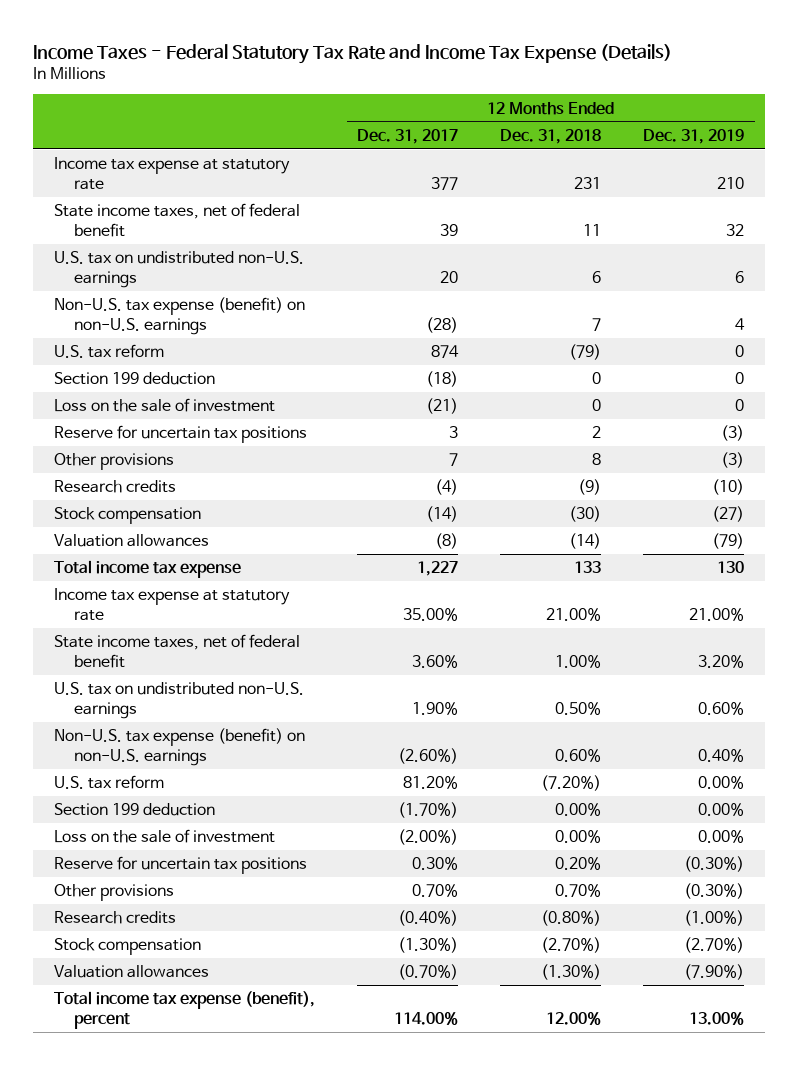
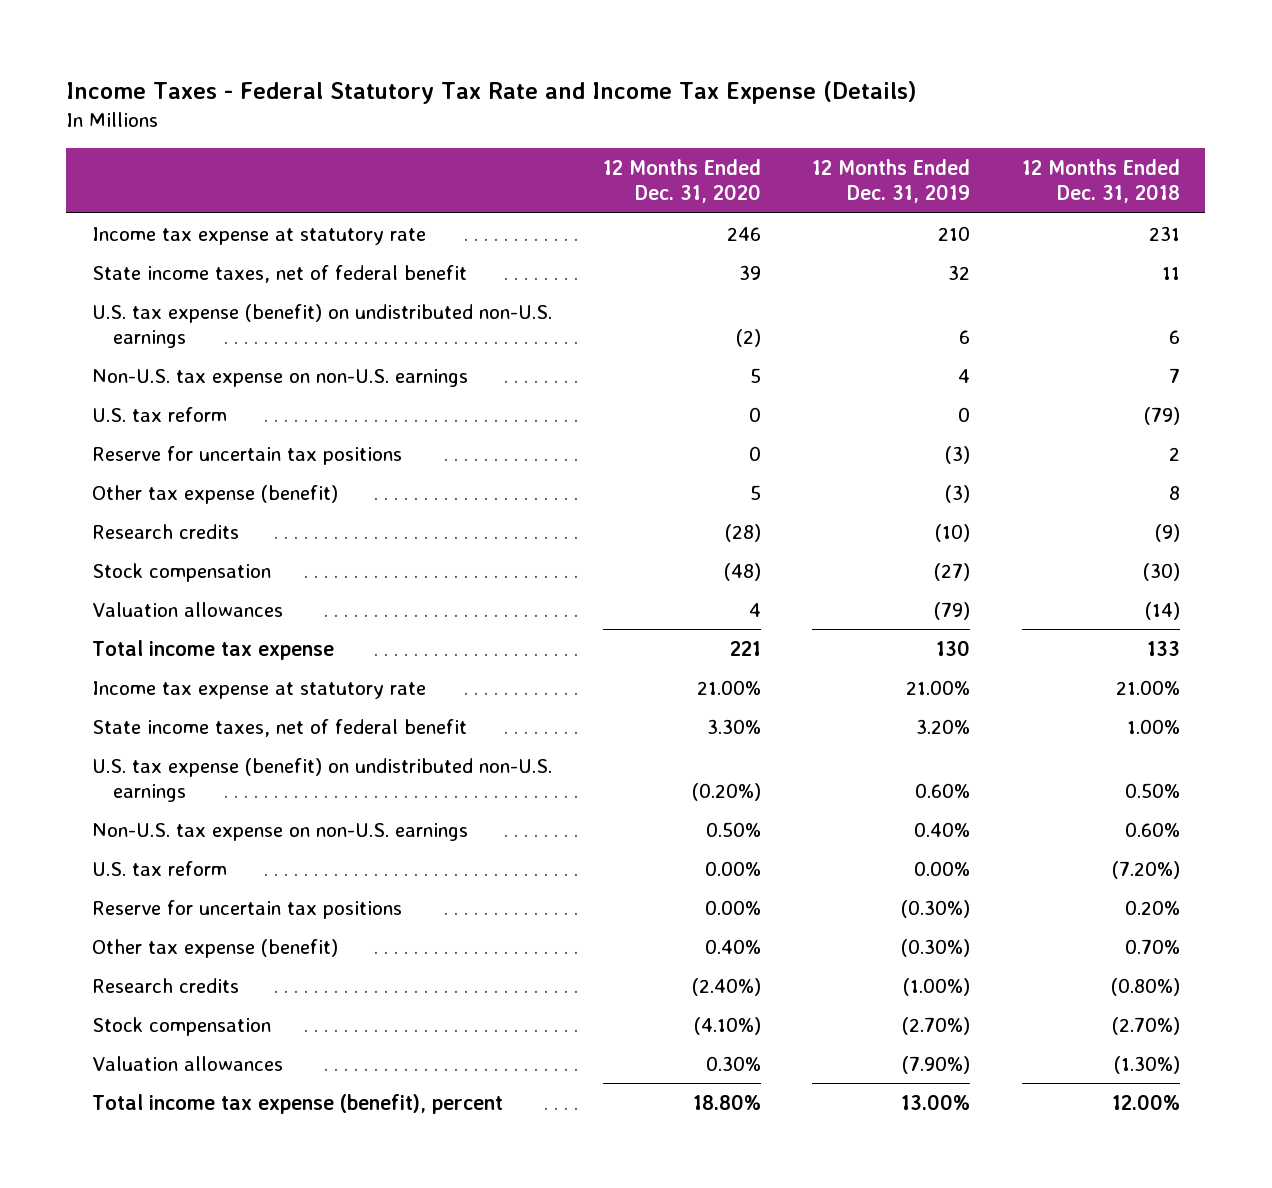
[357,128,459,144] Dec. 31, 2017 -> none
none -> [603,159,762,204] 12 Months Ended Dec. 31, 2020
[54,251,305,288] U.S. tax on undistributed non-U.S. earnings -> [91,303,552,348] U.S. tax expense (benefit) on undistributed non-U.S. earnings
[54,297,306,335] Non-U.S. tax expense (benefit) on non-U.S. earnings -> [91,368,468,387] Non-U.S. tax expense on non-U.S. earnings
[54,372,216,386] Section 199 deduction -> none
[54,398,276,413] Loss on the sale of investment -> none
[54,453,175,471] Other provisions -> [91,484,338,504] Other tax expense (benefit)
[54,682,305,719] U.S. tax on undistributed non-U.S. earnings -> [91,757,552,802] U.S. tax expense (benefit) on undistributed non-U.S. earnings
[54,728,306,766] Non-U.S. tax expense (benefit) on non-U.S. earnings -> [91,822,468,841] Non-U.S. tax expense on non-U.S. earnings
[54,803,216,817] Section 199 deduction -> none
[54,829,276,844] Loss on the sale of investment -> none
[54,884,175,902] Other provisions -> [91,938,338,958] Other tax expense (benefit)

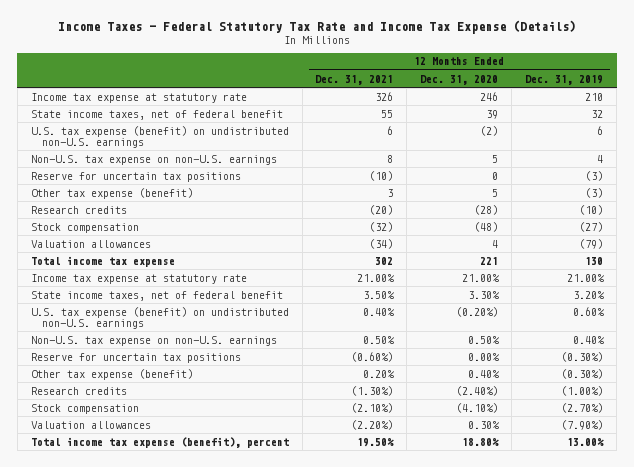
[1021,159,1180,204] 12 Months Ended Dec. 31, 2018 -> none
none -> [315,74,394,85] Dec. 31, 2021
[91,406,227,422] U.S. tax reform -> none
[91,860,227,876] U.S. tax reform -> none

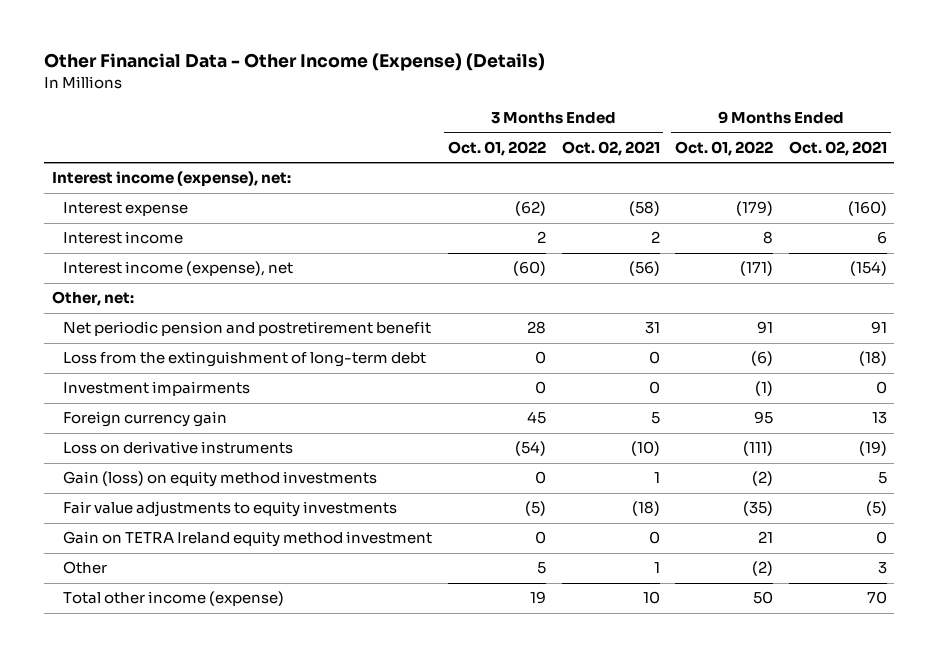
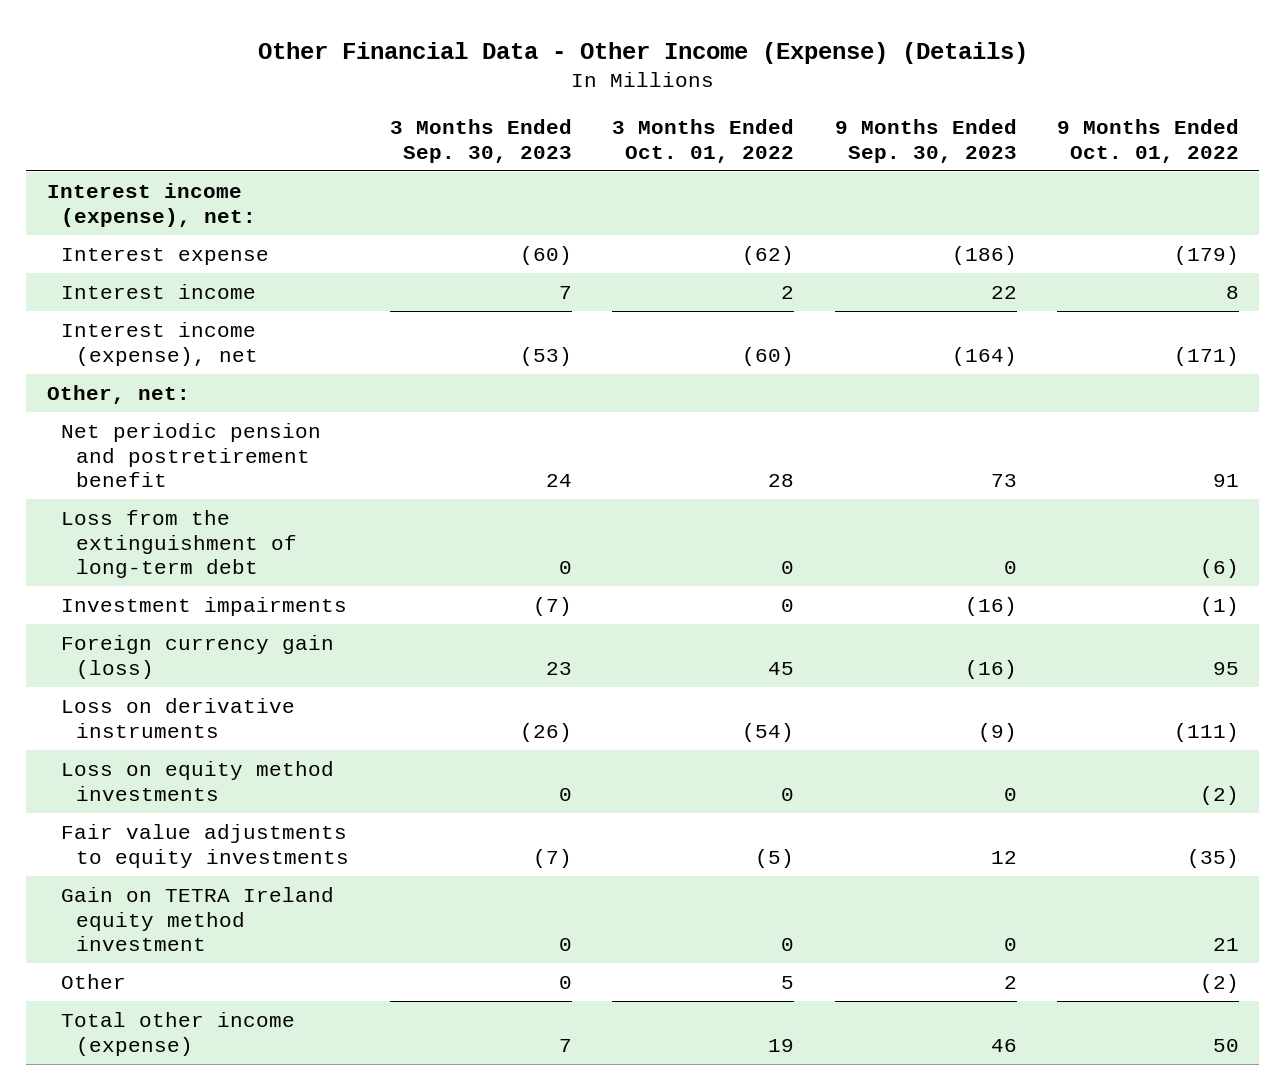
[561,140,660,156] Oct. 02, 2021 -> none
[788,140,887,156] Oct. 02, 2021 -> none
none -> [389,118,572,163] 3 Months Ended Sep. 30, 2023
none -> [834,118,1017,163] 9 Months Ended Sep. 30, 2023
[63,411,228,428] Foreign currency gain -> [61,634,335,679] Foreign currency gain (loss)
[63,471,378,488] Gain (loss) on equity method investments -> [61,760,335,801] Loss on equity method investments

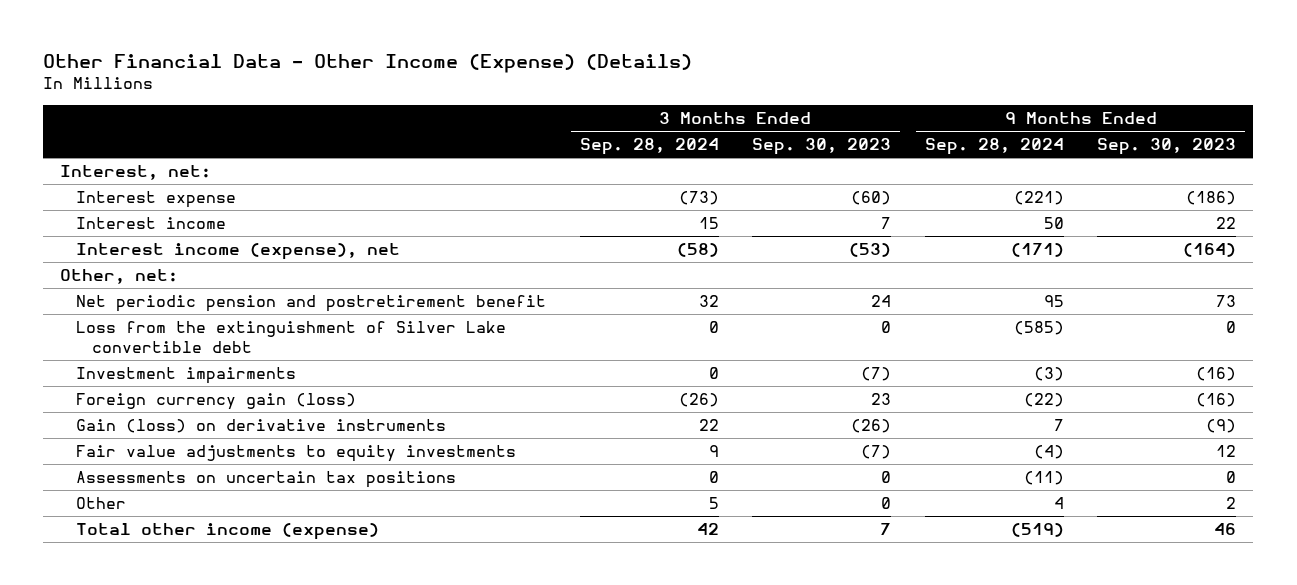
[612,118,795,163] 3 Months Ended Oct. 01, 2022 -> none
[1057,118,1240,163] 9 Months Ended Oct. 01, 2022 -> none
none -> [579,138,719,156] Sep. 28, 2024
none -> [924,138,1064,156] Sep. 28, 2024
[46,182,257,227] Interest income (expense), net: -> [60,165,212,181] Interest, net:
[61,509,298,579] Loss from the extinguishment of long-term debt -> [76,321,507,353] Loss from the extinguishment of Silver Lake convertible debt
[61,760,335,801] Loss on equity method investments -> none
[61,697,296,738] Loss on derivative instruments -> [76,419,447,434] Gain (loss) on derivative instruments
[61,886,335,952] Gain on TETRA Ireland equity method investment -> none
none -> [76,471,457,489] Assessments on uncertain tax positions

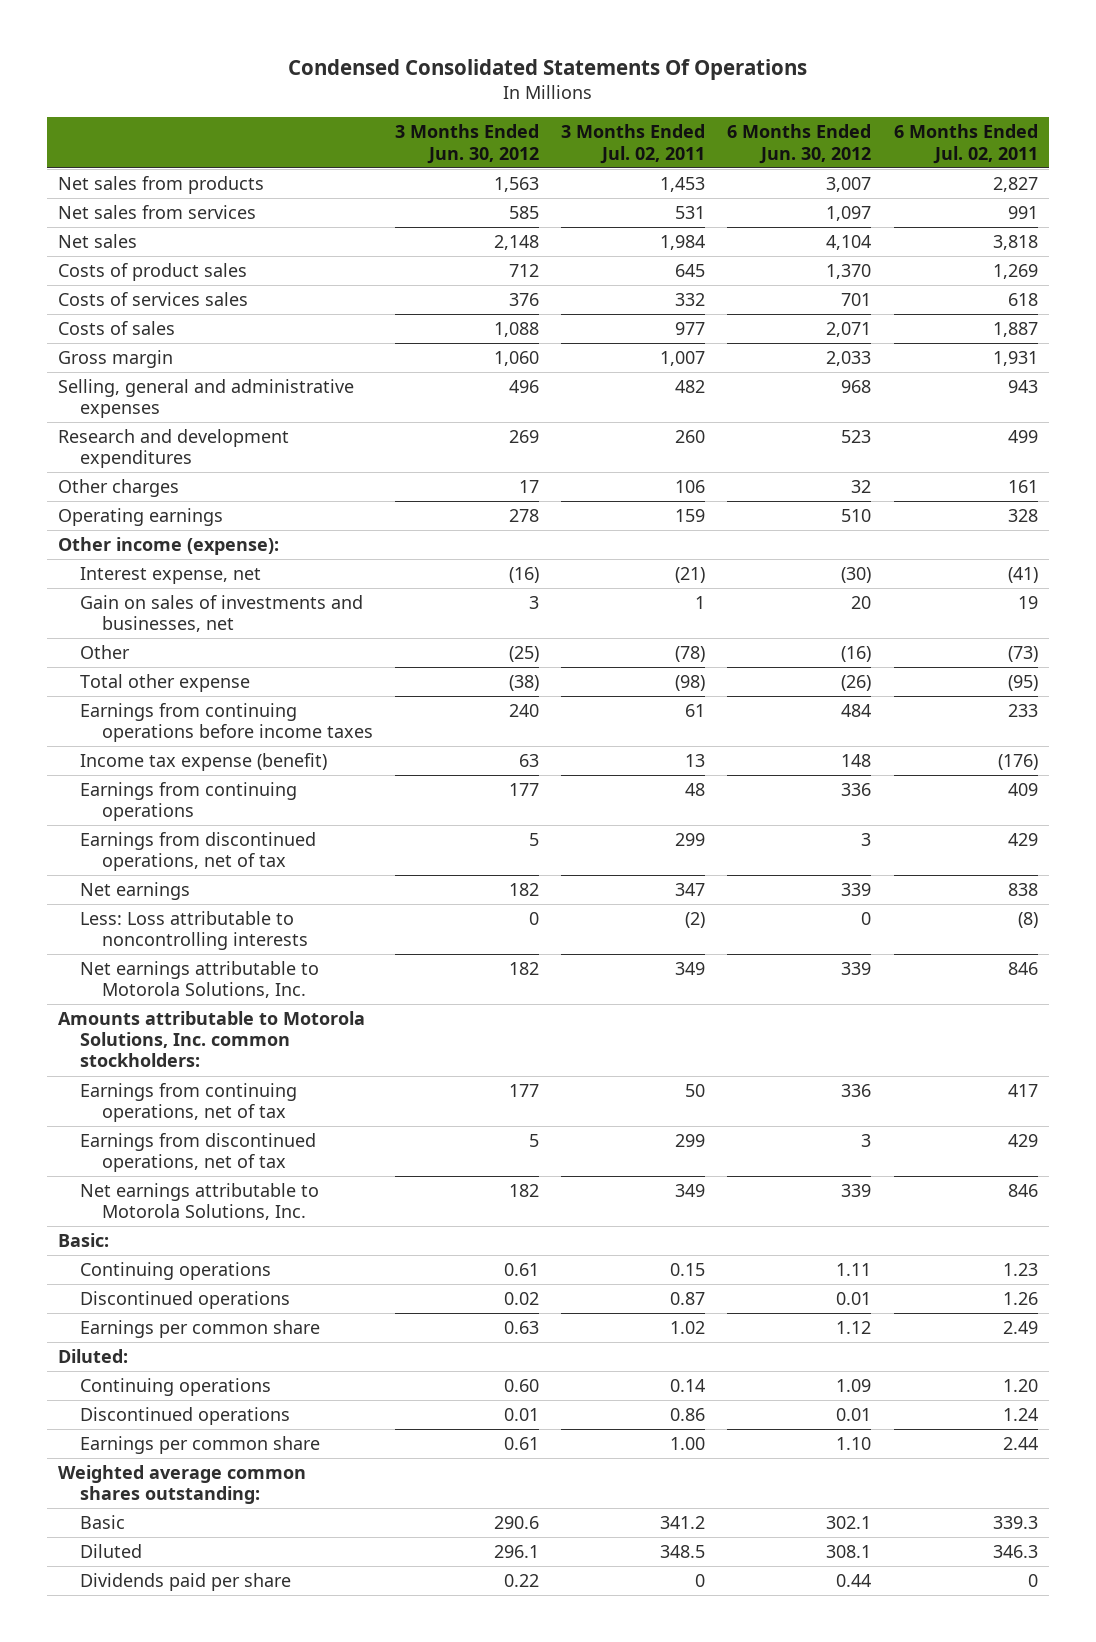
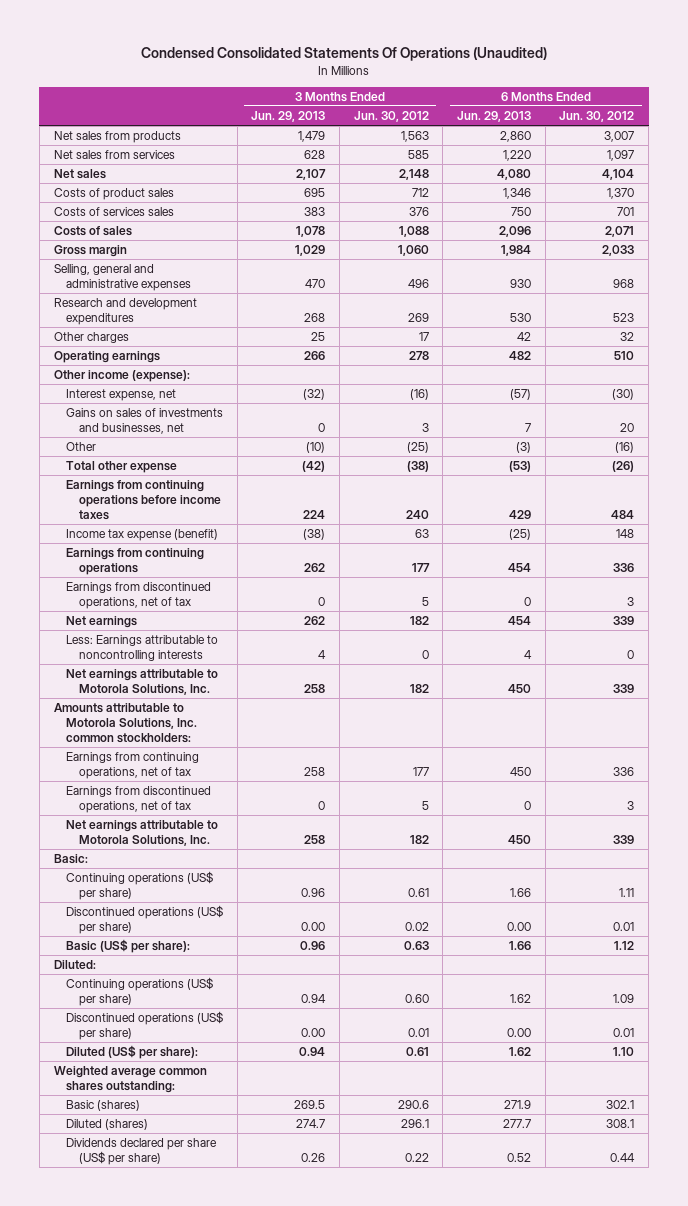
[288,59,808,81] Condensed Consolidated Statements Of Operations -> [140,47,547,62] Condensed Consolidated Statements Of Operations (Unaudited)
[561,124,706,164] 3 Months Ended Jul. 02, 2011 -> none
[893,124,1038,164] 6 Months Ended Jul. 02, 2011 -> none
none -> [251,111,326,123] Jun. 29, 2013
none -> [457,111,532,123] Jun. 29, 2013
[79,595,363,633] Gain on sales of investments and businesses, net -> [66,408,224,435] Gains on sales of investments and businesses, net
[79,911,308,951] Less: Loss attributable to noncontrolling interests -> [66,635,219,662] Less: Earnings attributable to noncontrolling interests
[79,1262,271,1281] Continuing operations -> [66,871,214,901] Continuing operations (US$ per share)
[79,1291,290,1310] Discontinued operations -> [66,905,224,935] Discontinued operations (US$ per share)
[79,1320,320,1339] Earnings per common share -> [66,939,191,954] Basic (US$ per share):
[79,1378,271,1397] Continuing operations -> [66,977,214,1007] Continuing operations (US$ per share)
[79,1407,290,1426] Discontinued operations -> [66,1011,224,1041] Discontinued operations (US$ per share)
[79,1436,320,1455] Earnings per common share -> [66,1045,199,1060] Diluted (US$ per share):
[79,1515,125,1530] Basic -> [66,1100,141,1112] Basic (shares)
[79,1544,142,1559] Diluted -> [66,1119,149,1131] Diluted (shares)
[79,1573,291,1592] Dividends paid per share -> [66,1138,218,1166] Dividends declared per share (US$ per share)

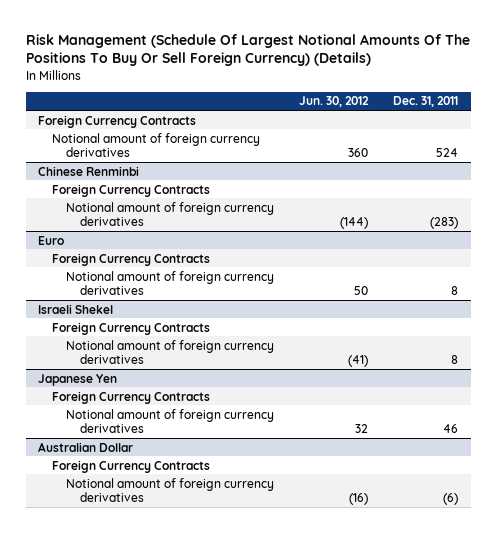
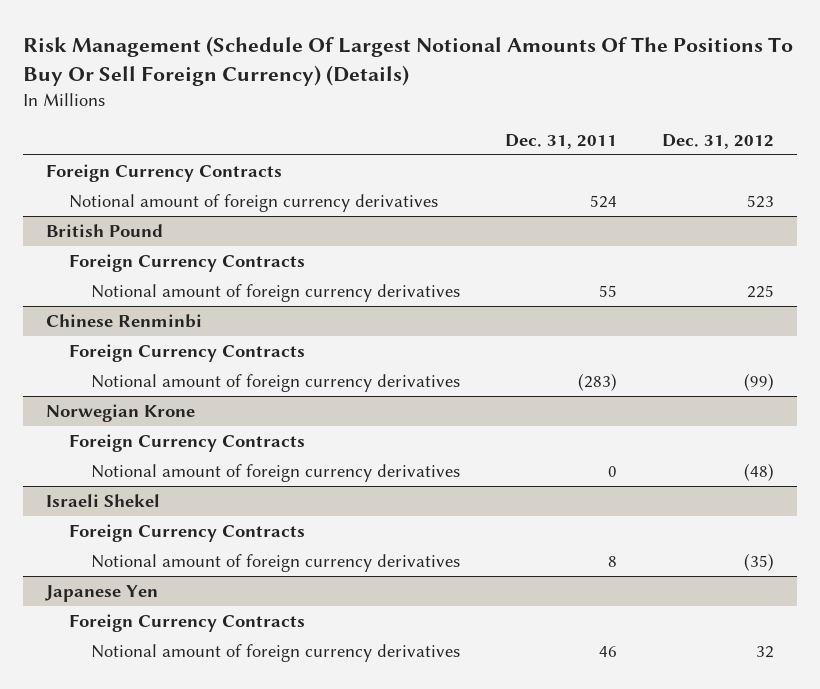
[298,96,369,108] Jun. 30, 2012 -> none
none -> [662,133,775,149] Dec. 31, 2012
none -> [45,224,163,238] British Pound
none -> [68,254,305,273] Foreign Currency Contracts
none -> [91,284,461,303] Notional amount of foreign currency derivatives
[38,235,65,245] Euro -> none
none -> [45,404,195,423] Norwegian Krone
[451,286,459,296] 8 -> [608,466,618,478] 0
[38,441,134,452] Australian Dollar -> none
[52,459,211,473] Foreign Currency Contracts -> none
[65,477,274,503] Notional amount of foreign currency derivatives -> none

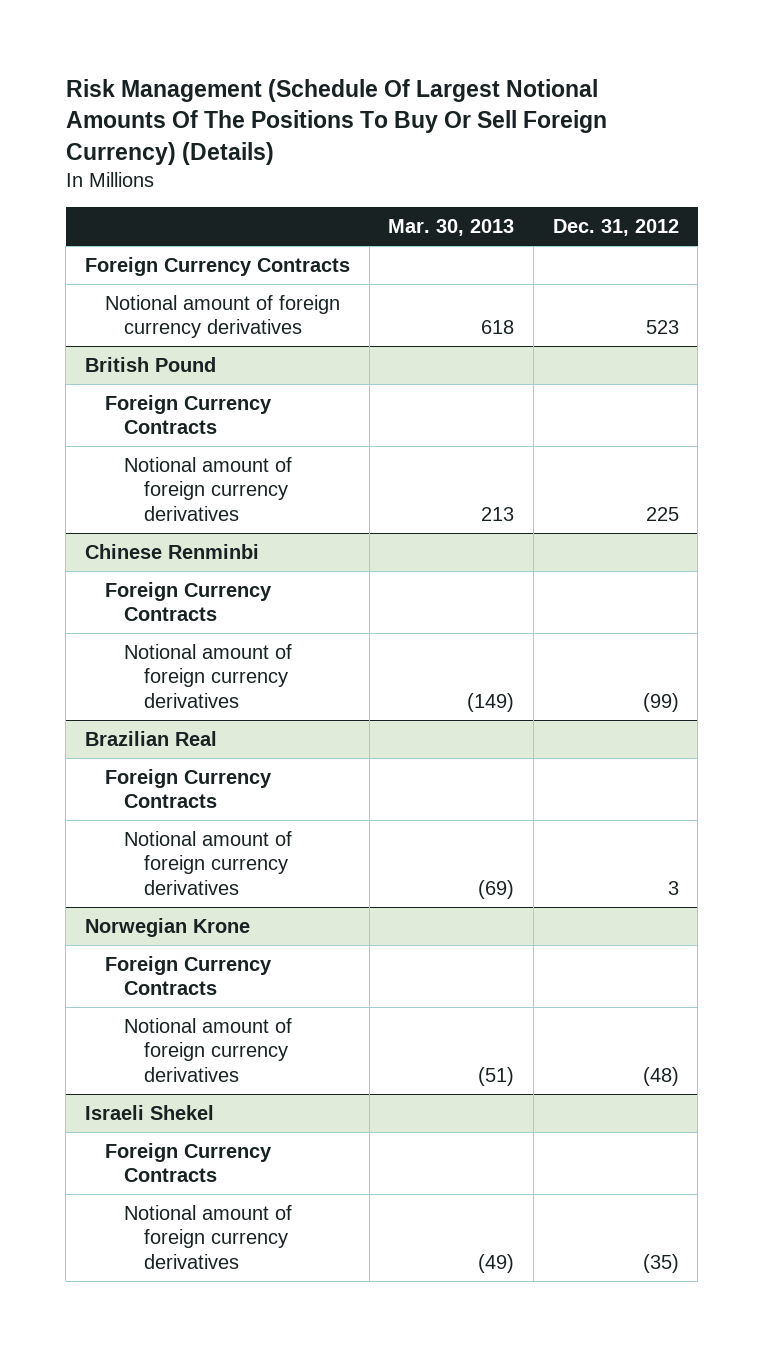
[505,133,618,149] Dec. 31, 2011 -> none
none -> [388,218,515,236] Mar. 30, 2013
none -> [84,731,217,747] Brazilian Real
none -> [104,769,272,809] Foreign Currency Contracts
none -> [124,831,293,895] Notional amount of foreign currency derivatives
[44,585,158,603] Japanese Yen -> none
[68,614,305,633] Foreign Currency Contracts -> none
[91,644,461,663] Notional amount of foreign currency derivatives -> none

